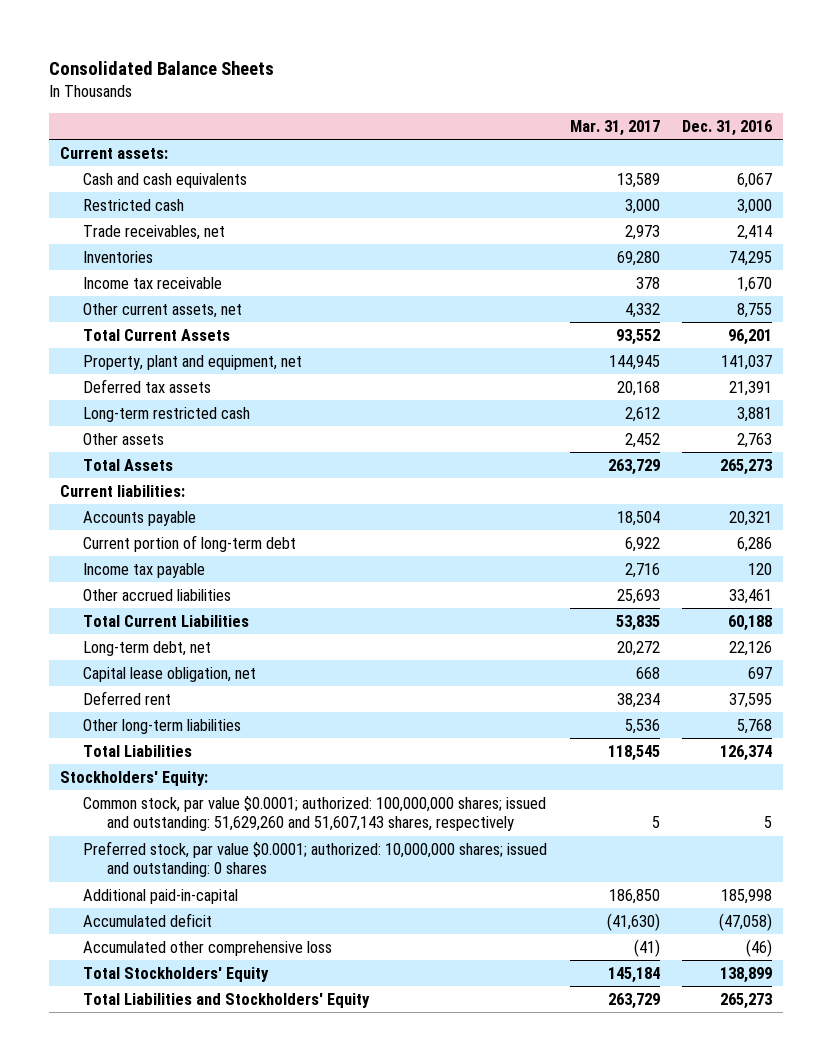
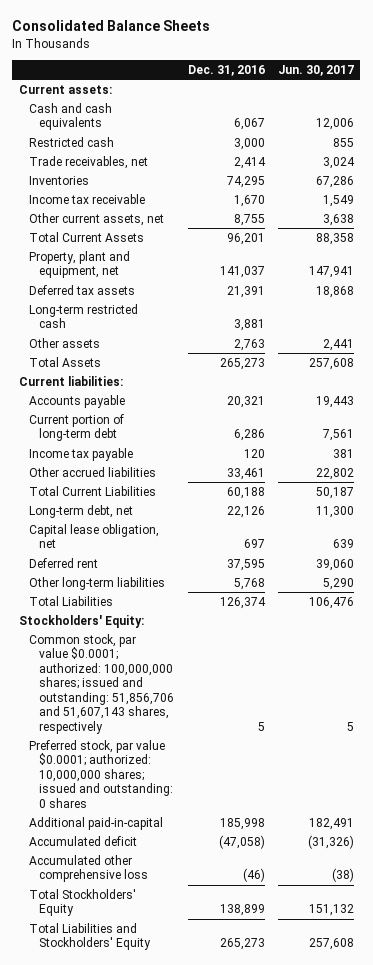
[569,119,660,136] Mar. 31, 2017 -> none
none -> [277,64,354,76] Jun. 30, 2017
[83,796,547,832] Common stock, par value $0.0001; authorized: 100,000,000 shares; issued and outstanding: 51,629,260 and 51,607,143 shares, respectively -> [29,633,175,734] Common stock, par value $0.0001; authorized: 100,000,000 shares; issued and outstanding: 51,856,706 and 51,607,143 shares, respectively

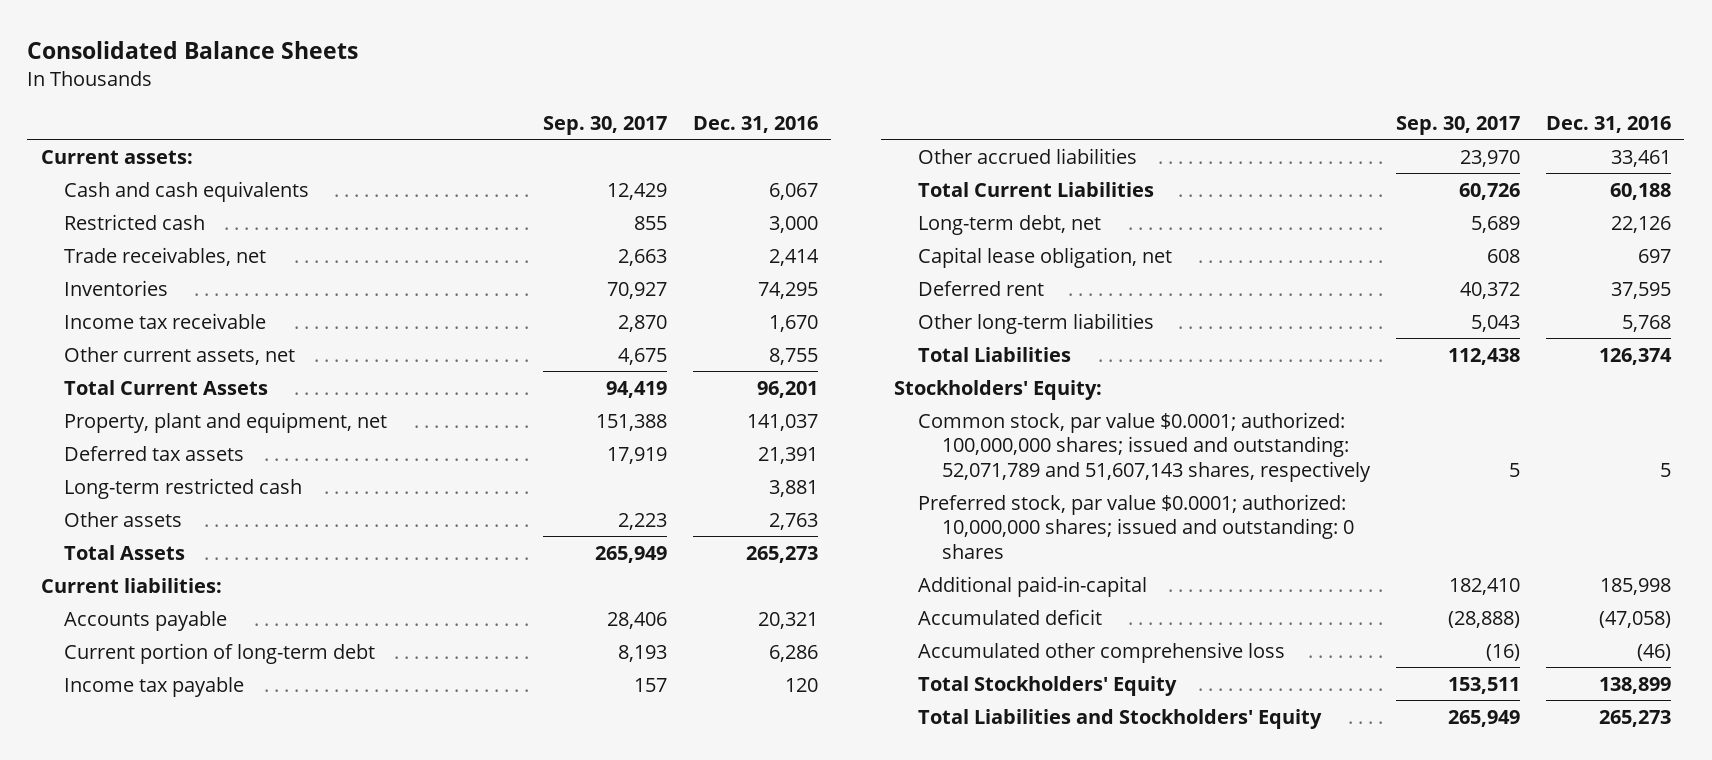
[277,64,354,76] Jun. 30, 2017 -> none
none -> [542,115,667,135] Sep. 30, 2017
[29,633,175,734] Common stock, par value $0.0001; authorized: 100,000,000 shares; issued and outstanding: 51,856,706 and 51,607,143 shares, respectively -> [918,411,1372,482] Common stock, par value $0.0001; authorized: 100,000,000 shares; issued and outstanding: 52,071,789 and 51,607,143 shares, respectively

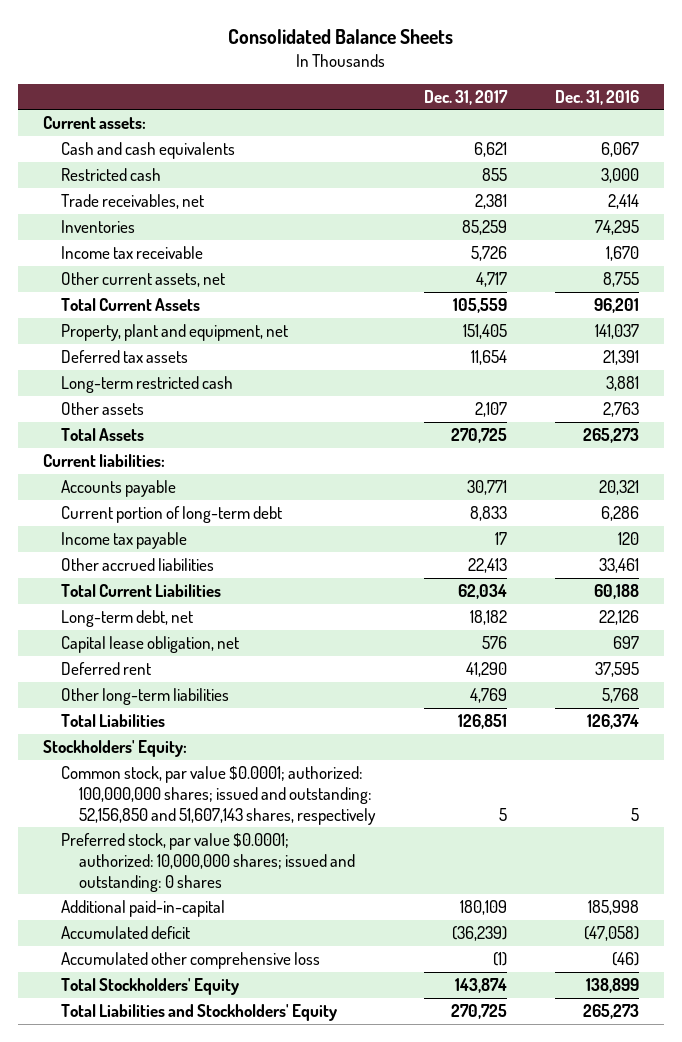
[542,115,667,135] Sep. 30, 2017 -> none
none -> [423,89,508,105] Dec. 31, 2017
[918,411,1372,482] Common stock, par value $0.0001; authorized: 100,000,000 shares; issued and outstanding: 52,071,789 and 51,607,143 shares, respectively -> [60,765,377,825] Common stock, par value $0.0001; authorized: 100,000,000 shares; issued and outstanding: 52,156,850 and 51,607,143 shares, respectively

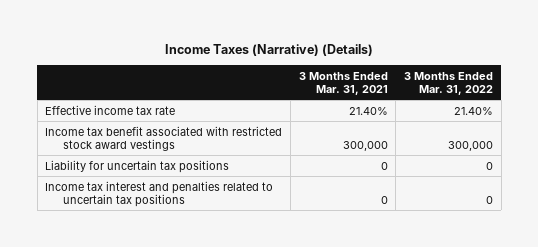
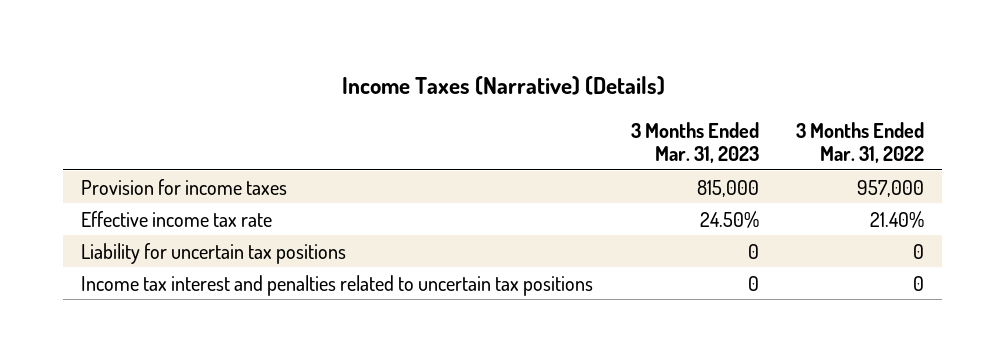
[298,71,388,95] 3 Months Ended Mar. 31, 2021 -> none
none -> [630,121,759,164] 3 Months Ended Mar. 31, 2023
none -> [81,178,288,195] Provision for income taxes
[45,125,283,151] Income tax benefit associated with restricted stock award vestings -> none

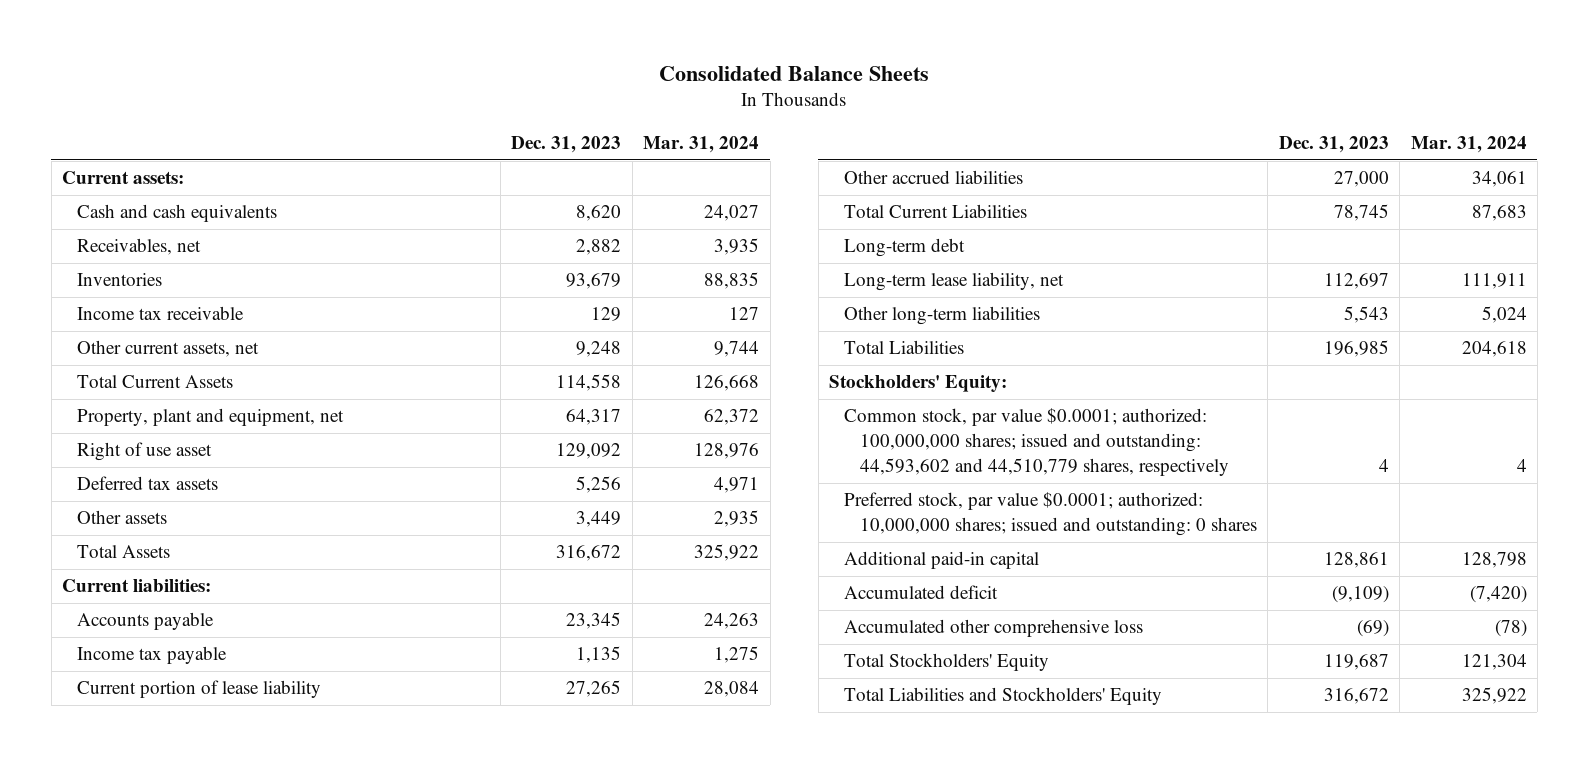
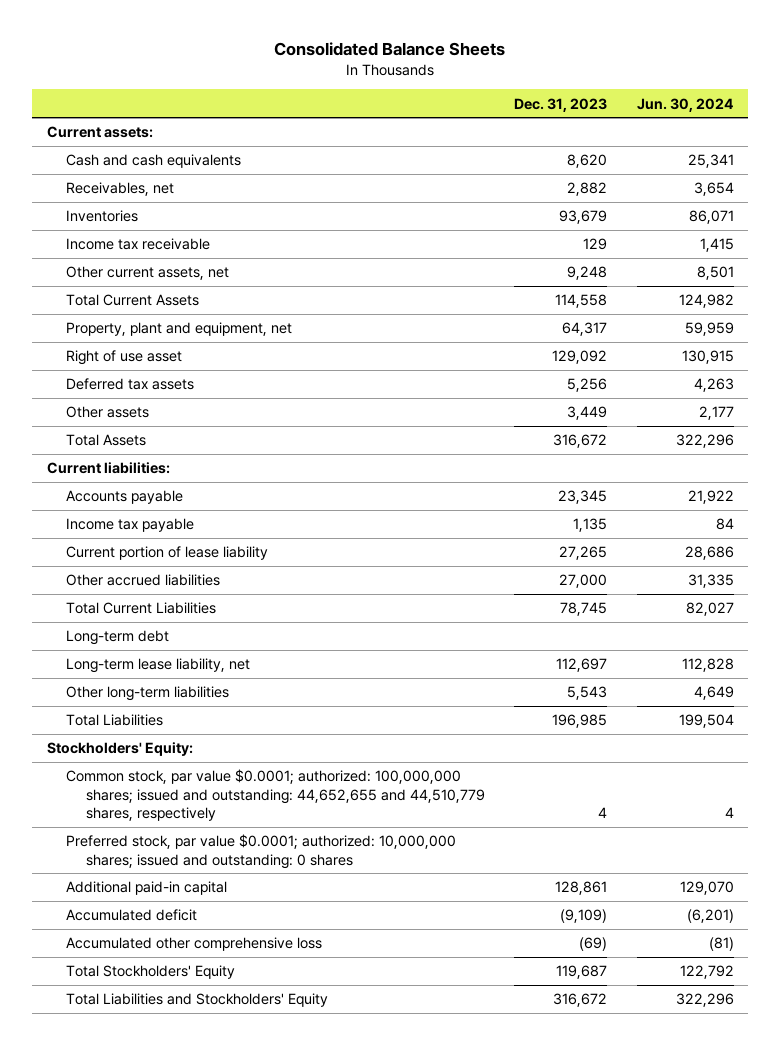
[643,135,760,153] Mar. 31, 2024 -> none
none -> [636,97,734,112] Jun. 30, 2024
[844,408,1229,476] Common stock, par value $0.0001; authorized: 100,000,000 shares; issued and outstanding: 44,593,602 and 44,510,779 shares, respectively -> [66,769,485,822] Common stock, par value $0.0001; authorized: 100,000,000 shares; issued and outstanding: 44,652,655 and 44,510,779 shares, respectively

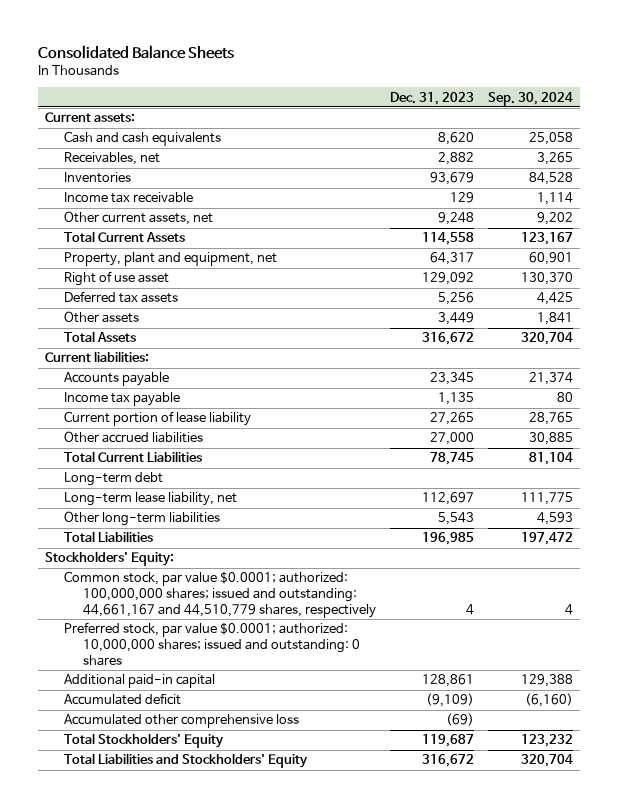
[636,97,734,112] Jun. 30, 2024 -> none
none -> [488,91,574,106] Sep. 30, 2024
[66,769,485,822] Common stock, par value $0.0001; authorized: 100,000,000 shares; issued and outstanding: 44,652,655 and 44,510,779 shares, respectively -> [64,571,376,619] Common stock, par value $0.0001; authorized: 100,000,000 shares; issued and outstanding: 44,661,167 and 44,510,779 shares, respectively

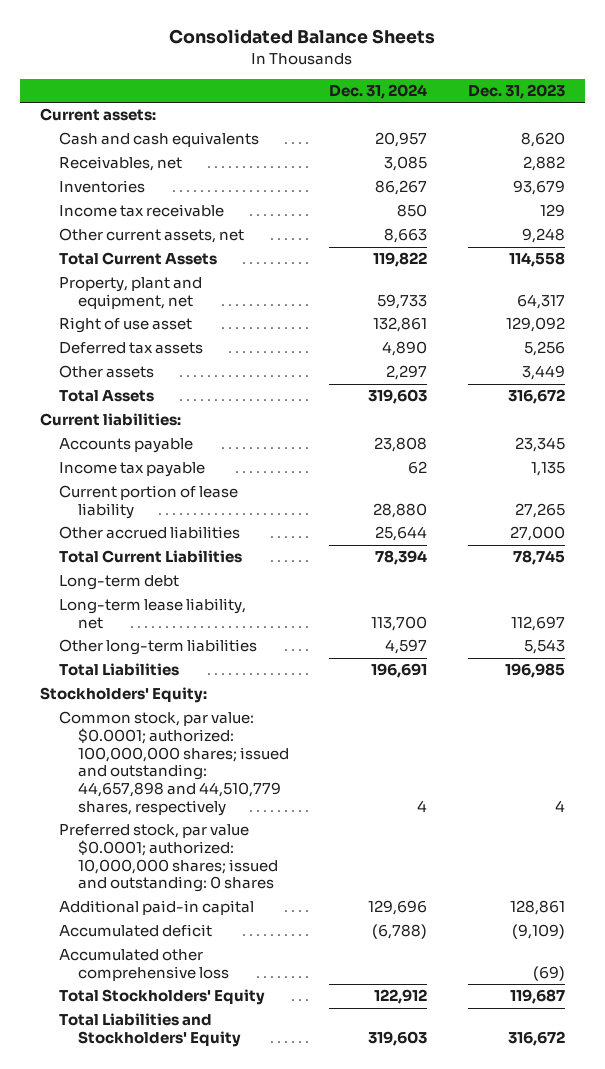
[488,91,574,106] Sep. 30, 2024 -> none
none -> [329,84,428,100] Dec. 31, 2024
[64,571,376,619] Common stock, par value $0.0001; authorized: 100,000,000 shares; issued and outstanding: 44,661,167 and 44,510,779 shares, respectively -> [58,711,289,816] Common stock, par value: $0.0001; authorized: 100,000,000 shares; issued and outstanding: 44,657,898 and 44,510,779 shares, respectively

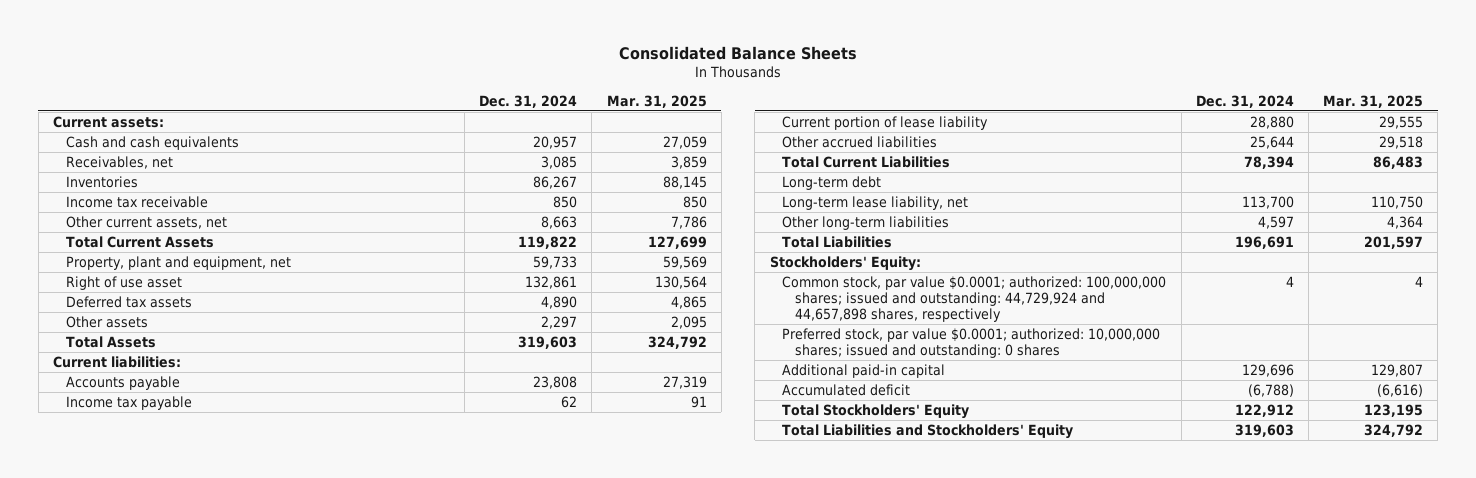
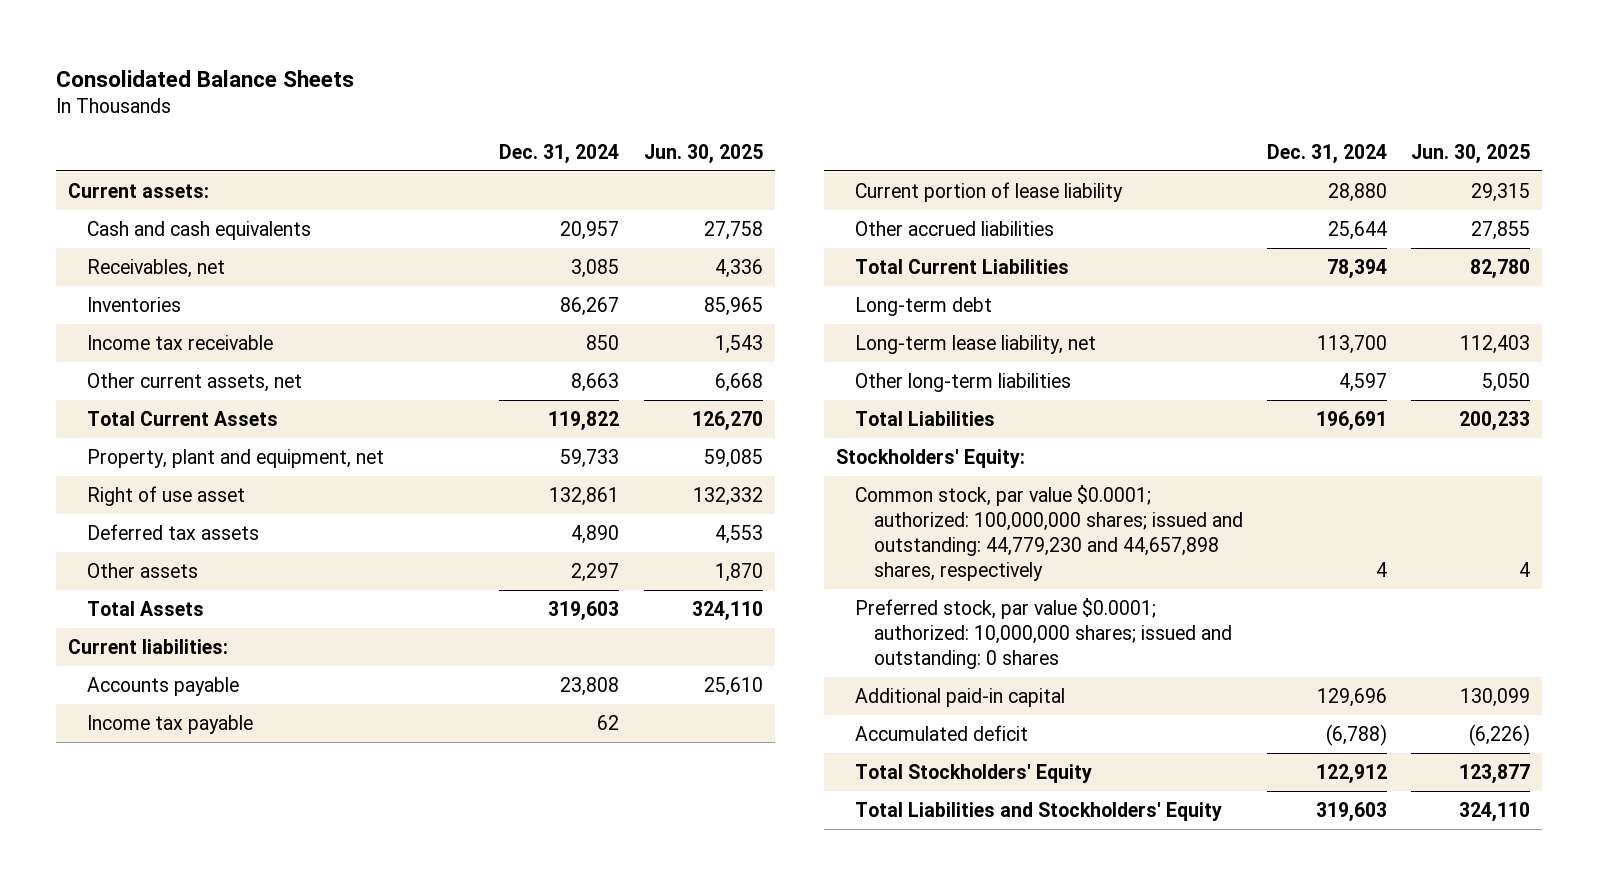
[606,94,707,108] Mar. 31, 2025 -> none
none -> [643,143,763,164] Jun. 30, 2025
[782,275,1167,322] Common stock, par value $0.0001; authorized: 100,000,000 shares; issued and outstanding: 44,729,924 and 44,657,898 shares, respectively -> [854,484,1243,582] Common stock, par value $0.0001; authorized: 100,000,000 shares; issued and outstanding: 44,779,230 and 44,657,898 shares, respectively

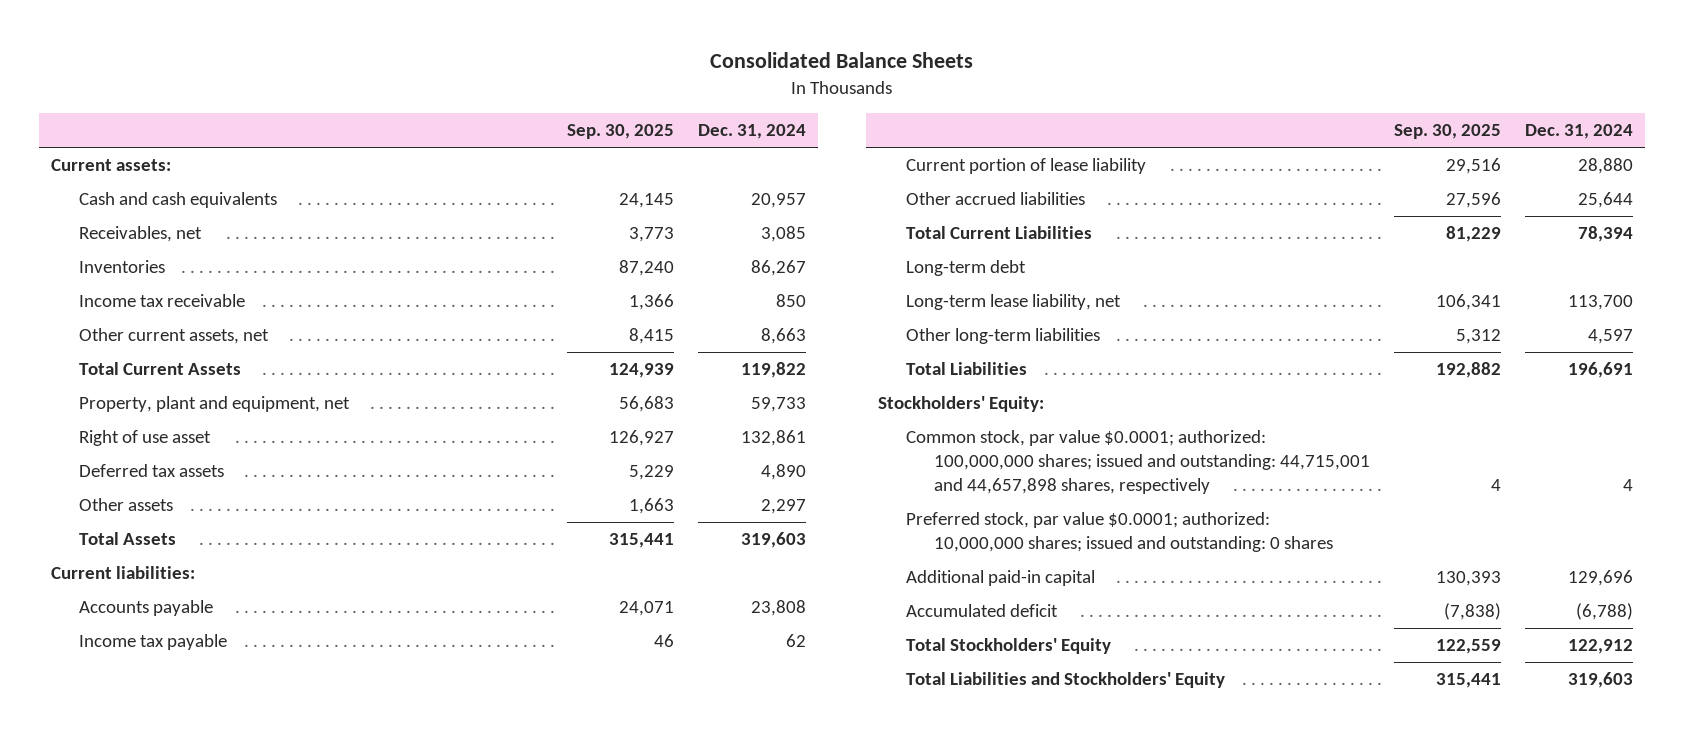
[643,143,763,164] Jun. 30, 2025 -> none
none -> [566,124,674,140] Sep. 30, 2025
[854,484,1243,582] Common stock, par value $0.0001; authorized: 100,000,000 shares; issued and outstanding: 44,779,230 and 44,657,898 shares, respectively -> [905,430,1370,495] Common stock, par value $0.0001; authorized: 100,000,000 shares; issued and outstanding: 44,715,001 and 44,657,898 shares, respectively

